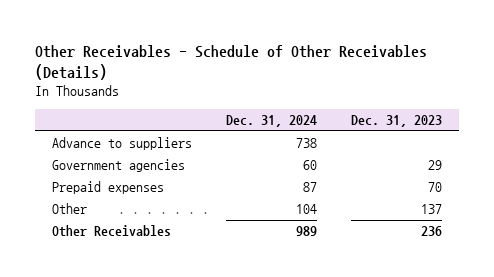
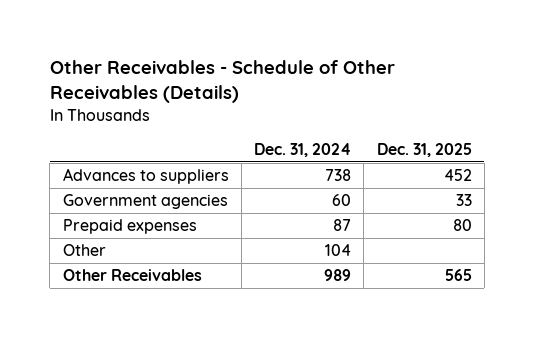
[351,115,443,128] Dec. 31, 2023 -> none
none -> [376,142,472,157] Dec. 31, 2025
[52,137,193,151] Advance to suppliers -> [62,168,229,185] Advances to suppliers

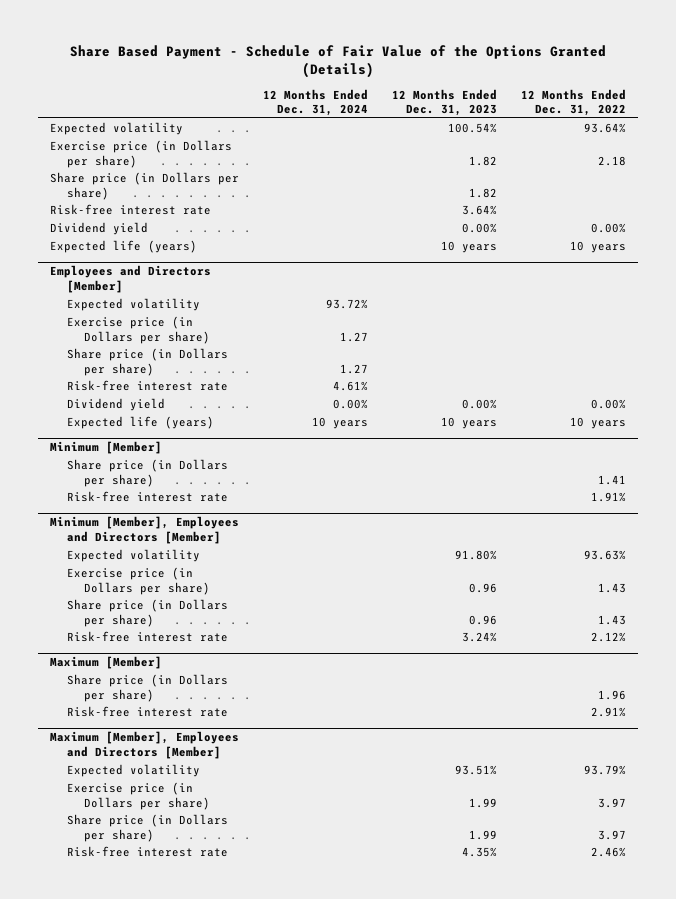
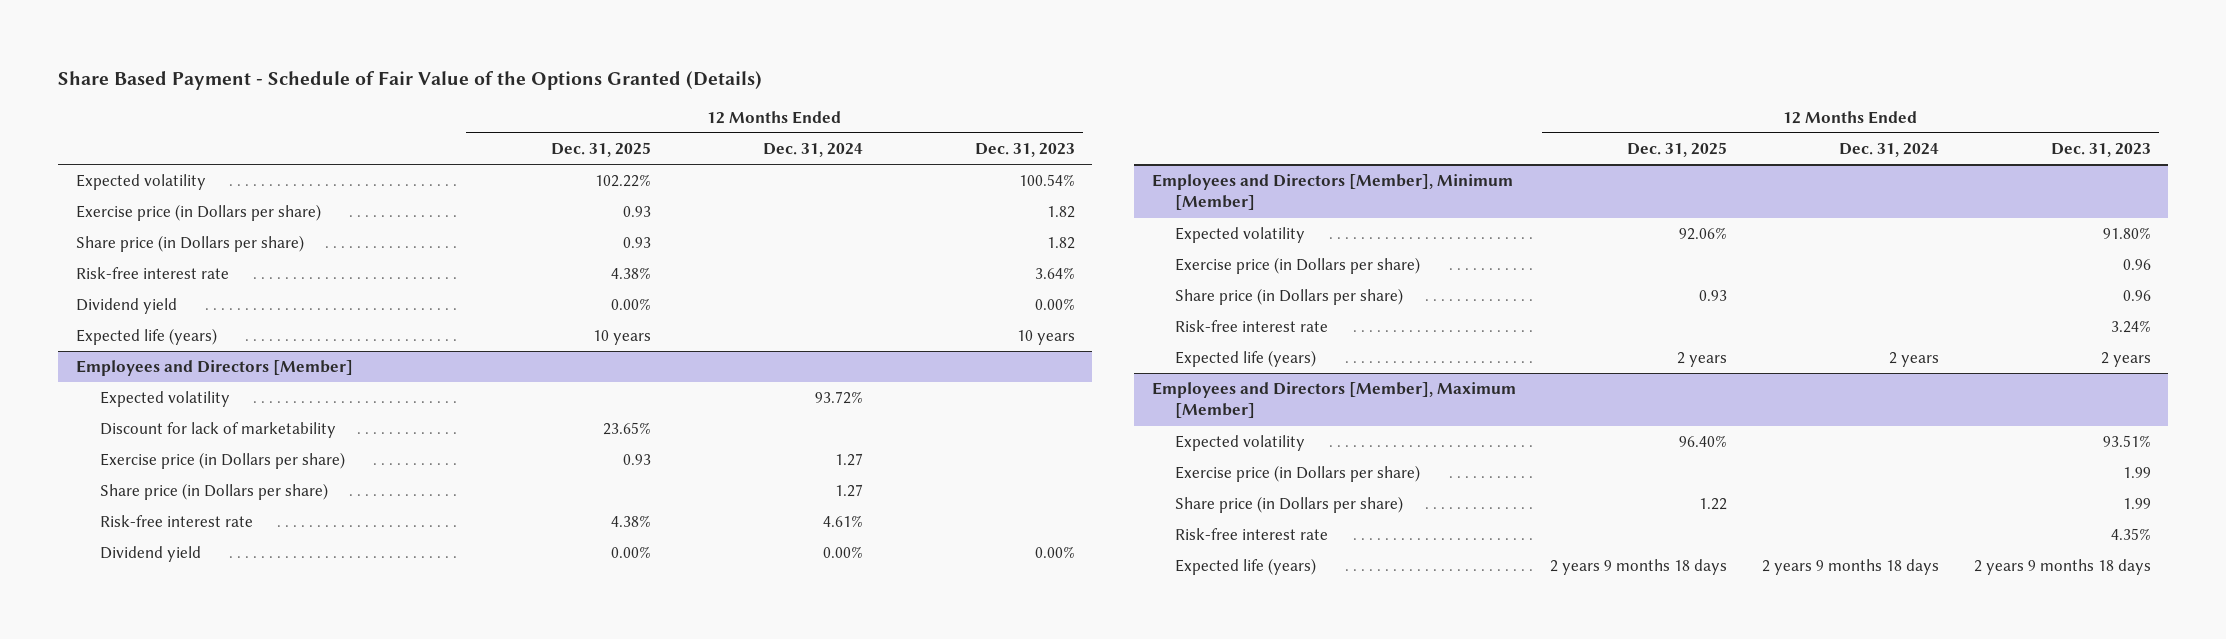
[521,88,627,117] 12 Months Ended Dec. 31, 2022 -> none
none -> [551,142,652,158] Dec. 31, 2025
none -> [99,422,336,439] Discount for lack of marketability
[66,415,214,429] Expected life (years) -> none
[50,441,163,455] Minimum [Member] -> none
[66,458,228,487] Share price (in Dollars per share) -> none
[66,490,228,502] Risk-free interest rate -> none
[50,516,240,544] Minimum [Member], Employees and Directors [Member] -> [1151,174,1513,211] Employees and Directors [Member], Minimum [Member]
[50,656,163,670] Maximum [Member] -> none
[66,673,228,702] Share price (in Dollars per share) -> none
[66,705,228,717] Risk-free interest rate -> none
none -> [1175,350,1317,368] Expected life (years)
[50,731,240,759] Maximum [Member], Employees and Directors [Member] -> [1151,382,1516,419] Employees and Directors [Member], Maximum [Member]
none -> [1175,558,1317,576] Expected life (years)

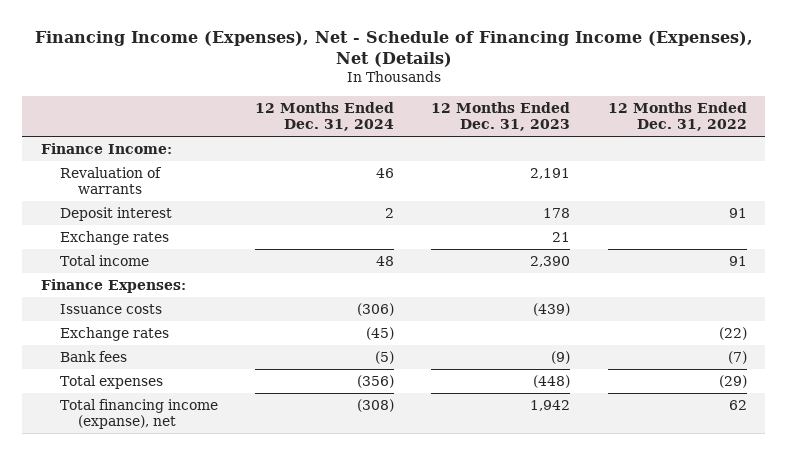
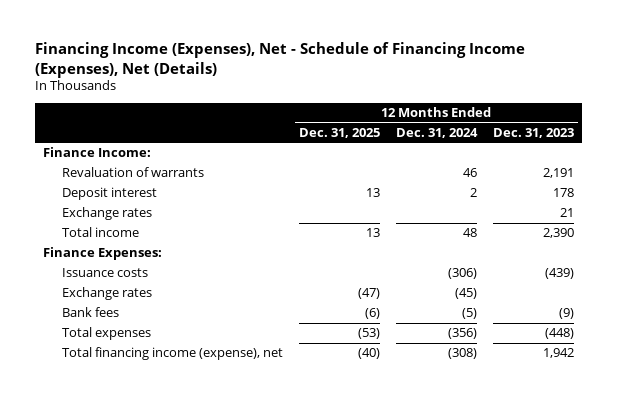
[607,101,747,132] 12 Months Ended Dec. 31, 2022 -> none
none -> [298,127,380,138] Dec. 31, 2025
[59,398,218,430] Total financing income (expanse), net -> [61,347,283,361] Total financing income (expense), net

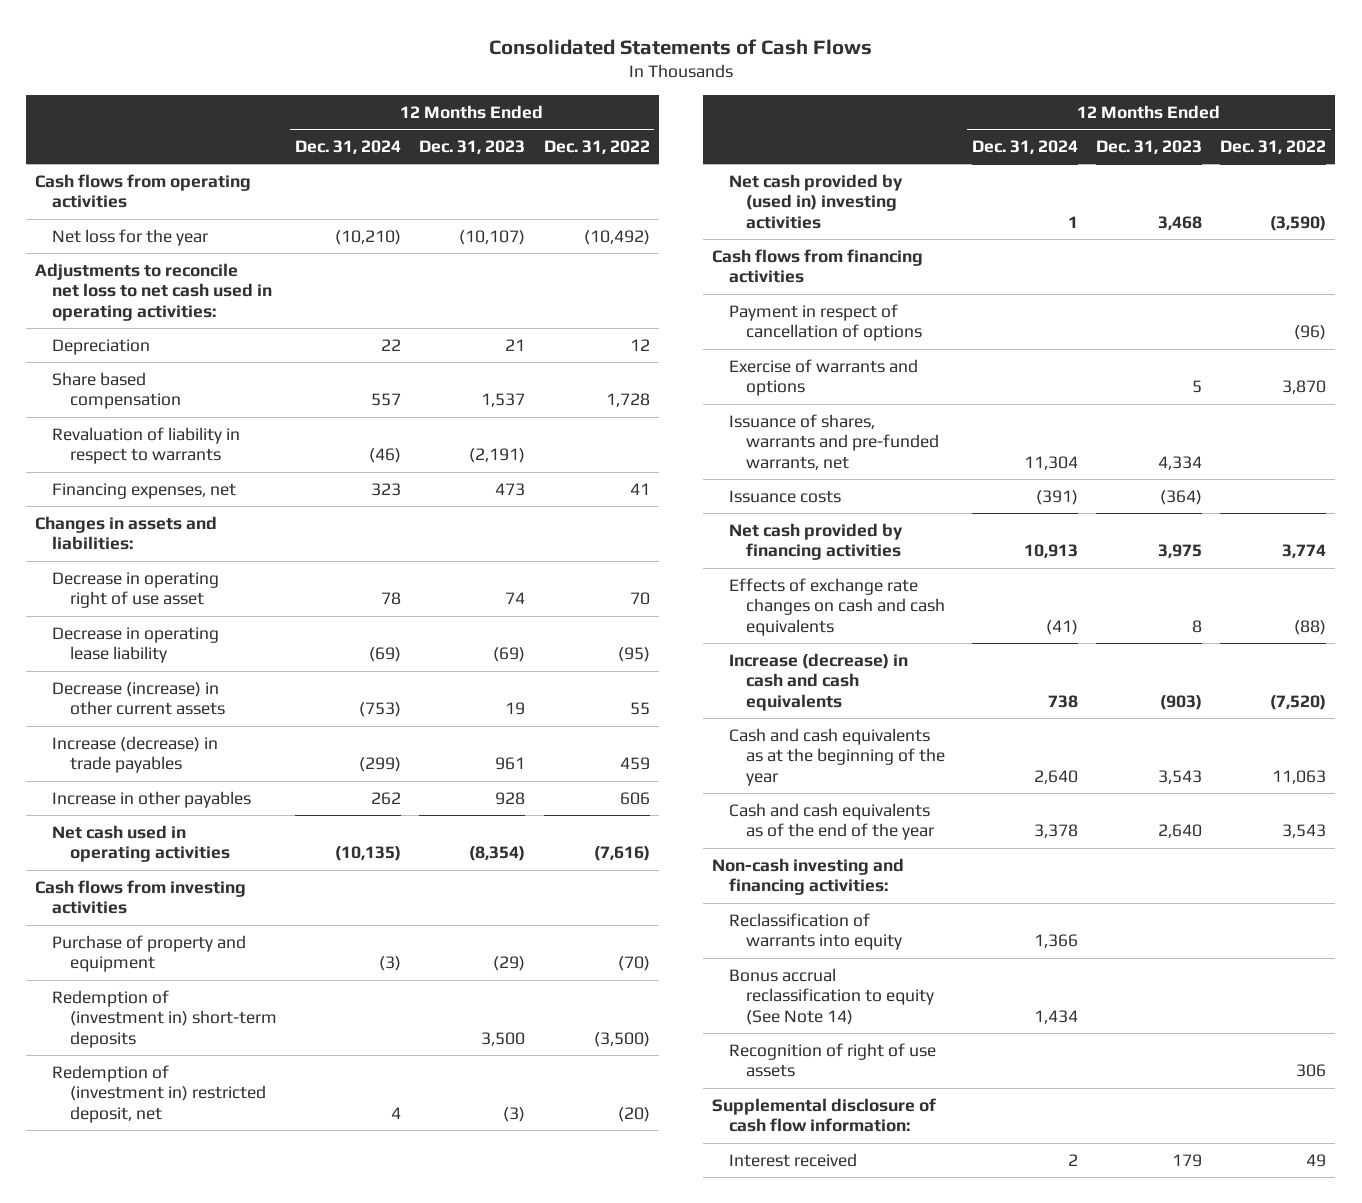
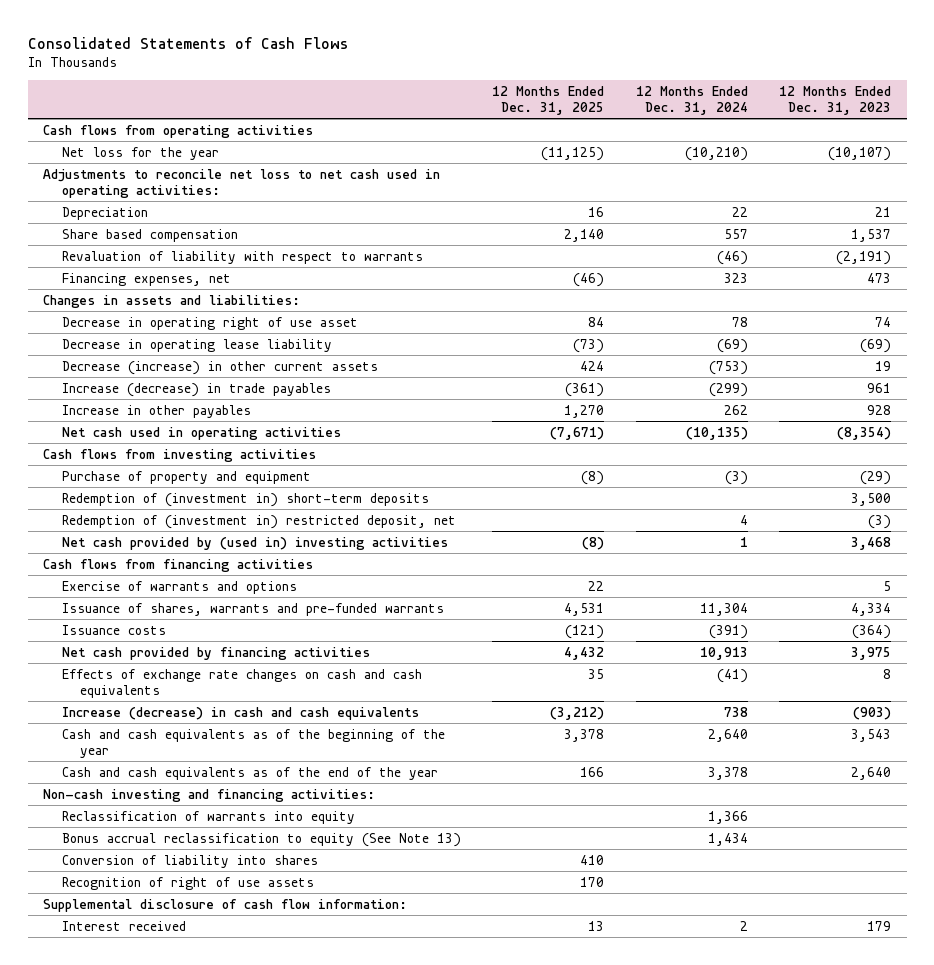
[543,139,650,154] Dec. 31, 2022 -> none
none -> [492,85,605,116] 12 Months Ended Dec. 31, 2025
[52,426,241,465] Revaluation of liability in respect to warrants -> [61,250,423,264] Revaluation of liability with respect to warrants
[729,303,923,342] Payment in respect of cancellation of options -> none
[729,413,940,470] Issuance of shares, warrants and pre-funded warrants, net -> [61,602,444,616] Issuance of shares, warrants and pre-funded warrants
[729,727,946,786] Cash and cash equivalents as at the beginning of the year -> [61,728,445,758] Cash and cash equivalents as of the beginning of the year
[729,967,935,1025] Bonus accrual reclassification to equity (See Note 14) -> [61,832,461,847] Bonus accrual reclassification to equity (See Note 13)
none -> [61,854,318,868] Conversion of liability into shares

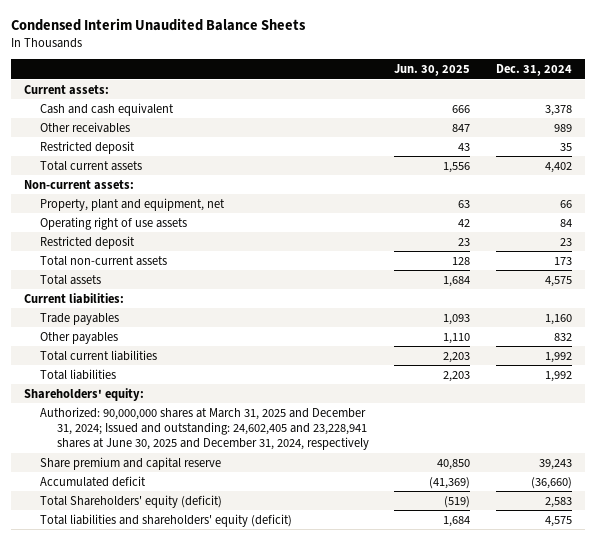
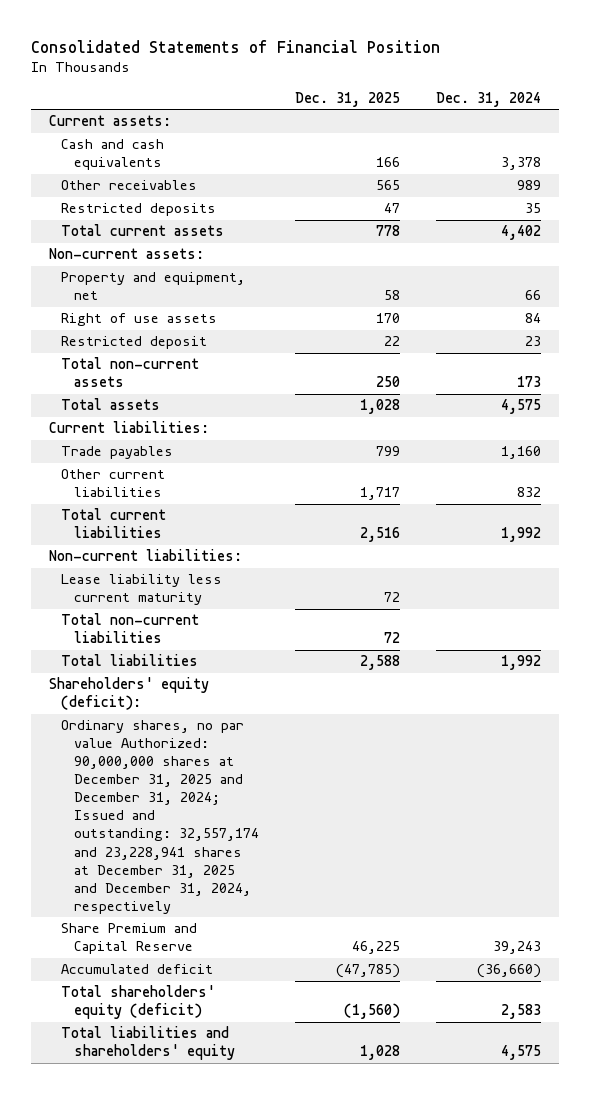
[11,18,307,32] Condensed Interim Unaudited Balance Sheets -> [30,39,440,53] Consolidated Statements of Financial Position
[394,64,471,77] Jun. 30, 2025 -> none
none -> [295,91,401,107] Dec. 31, 2025
[40,102,175,116] Cash and cash equivalent -> [61,139,165,171] Cash and cash equivalents
[40,140,136,154] Restricted deposit -> [61,203,217,217] Restricted deposits
[40,197,226,211] Property, plant and equipment, net -> [61,272,246,301] Property and equipment, net
[40,216,188,230] Operating right of use assets -> [61,313,218,327] Right of use assets
[40,331,119,344] Other payables -> [61,469,166,498] Other current liabilities
none -> [48,549,242,562] Non-current liabilities:
none -> [61,574,223,606] Lease liability less current maturity
none -> [61,613,200,644] Total non-current liabilities
[23,387,144,401] Shareholders' equity: -> [48,677,209,711] Shareholders' equity (deficit):
[40,406,369,451] Authorized: 90,000,000 shares at March 31, 2025 and December 31, 2024; Issued and outstanding: 24,602,405 and 23,228,941 shares at June 30, 2025 and December 31, 2024, respectively -> [61,720,260,914] Ordinary shares, no par value Authorized: 90,000,000 shares at December 31, 2025 and December 31, 2024; Issued and outstanding: 32,557,174 and 23,228,941 shares at December 31, 2025 and December 31, 2024, respectively
[40,456,222,470] Share premium and capital reserve -> [61,923,198,955] Share Premium and Capital Reserve
[40,494,223,508] Total Shareholders' equity (deficit) -> [61,985,216,1020] Total shareholders' equity (deficit)
[40,513,293,527] Total liabilities and shareholders' equity (deficit) -> [61,1026,236,1061] Total liabilities and shareholders' equity

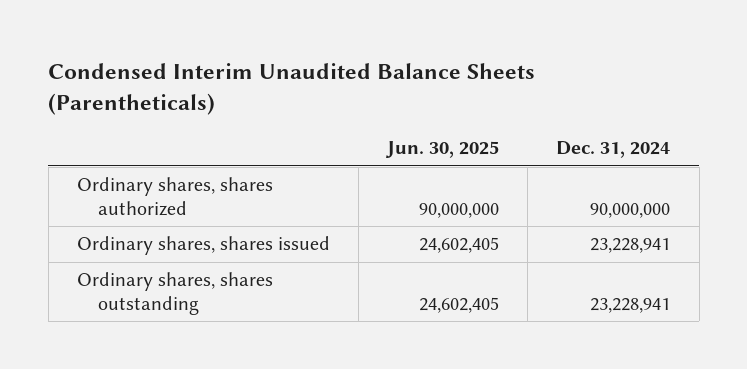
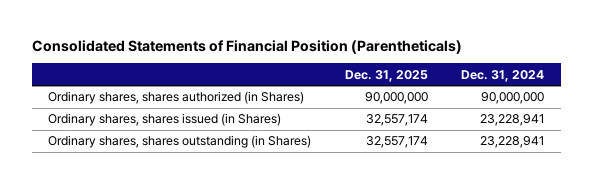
[48,63,536,115] Condensed Interim Unaudited Balance Sheets (Parentheticals) -> [31,39,462,54] Consolidated Statements of Financial Position (Parentheticals)
[385,141,500,159] Jun. 30, 2025 -> none
none -> [344,69,428,82] Dec. 31, 2025
[76,177,273,216] Ordinary shares, shares authorized -> [48,91,305,105] Ordinary shares, shares authorized (in Shares)
[76,236,330,256] Ordinary shares, shares issued -> [48,113,282,127] Ordinary shares, shares issued (in Shares)
[76,272,273,315] Ordinary shares, shares outstanding -> [48,135,312,149] Ordinary shares, shares outstanding (in Shares)

